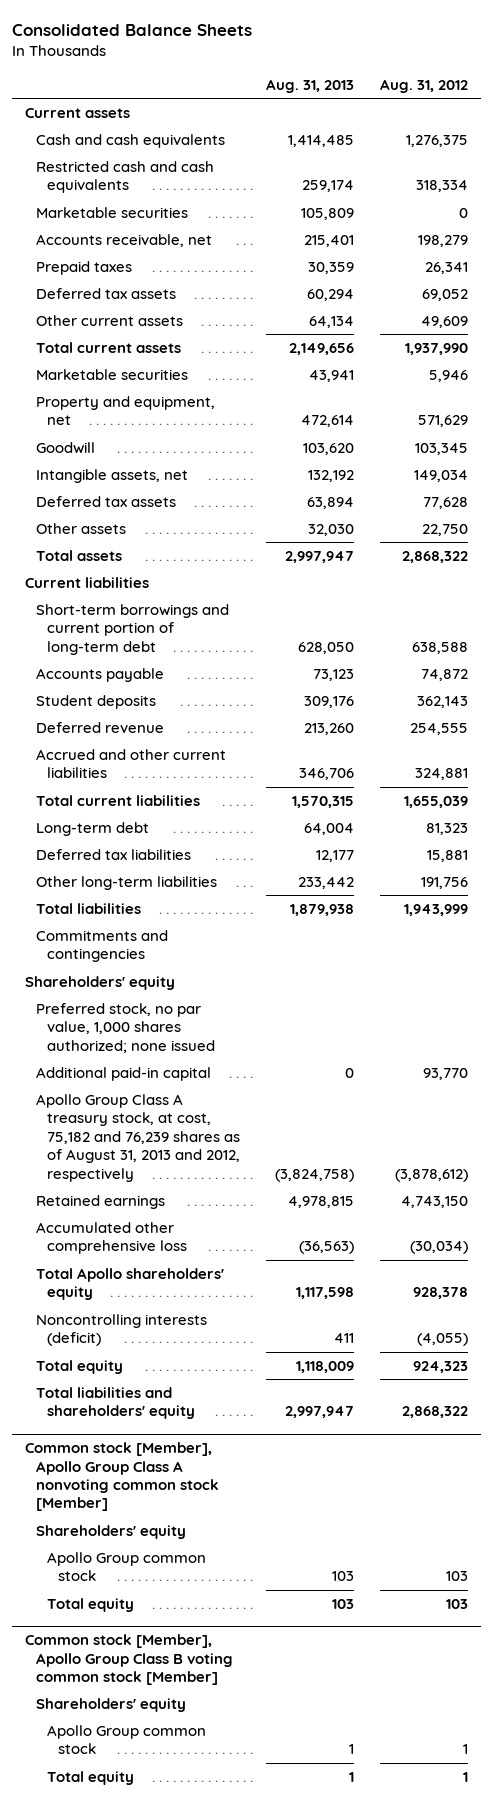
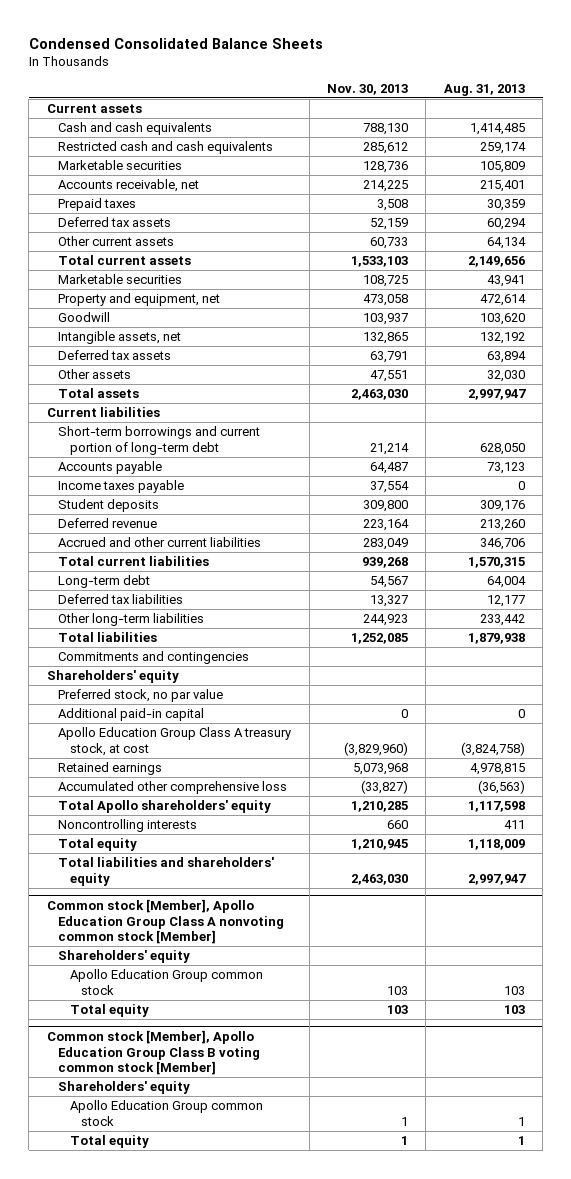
[12,23,253,36] Consolidated Balance Sheets -> [28,37,323,49] Condensed Consolidated Balance Sheets
[380,78,469,93] Aug. 31, 2012 -> none
none -> [326,83,408,95] Nov. 30, 2013
none -> [58,480,185,494] Income taxes payable
[36,1002,216,1053] Preferred stock, no par value, 1,000 shares authorized; none issued -> [58,689,224,703] Preferred stock, no par value
[36,1093,241,1182] Apollo Group Class A treasury stock, at cost, 75,182 and 76,239 shares as of August 31, 2013 and 2012, respectively -> [58,727,292,756] Apollo Education Group Class A treasury stock, at cost
[36,1313,208,1347] Noncontrolling interests (deficit) -> [58,819,198,833] Noncontrolling interests
[25,1442,220,1512] Common stock [Member], Apollo Group Class A nonvoting common stock [Member] -> [46,898,285,945] Common stock [Member], Apollo Education Group Class A nonvoting common stock [Member]
[47,1551,207,1582] Apollo Group common stock -> [69,969,263,995] Apollo Education Group common stock
[25,1634,234,1685] Common stock [Member], Apollo Group Class B voting common stock [Member] -> [46,1029,261,1076] Common stock [Member], Apollo Education Group Class B voting common stock [Member]
[47,1724,207,1755] Apollo Group common stock -> [69,1100,263,1126] Apollo Education Group common stock

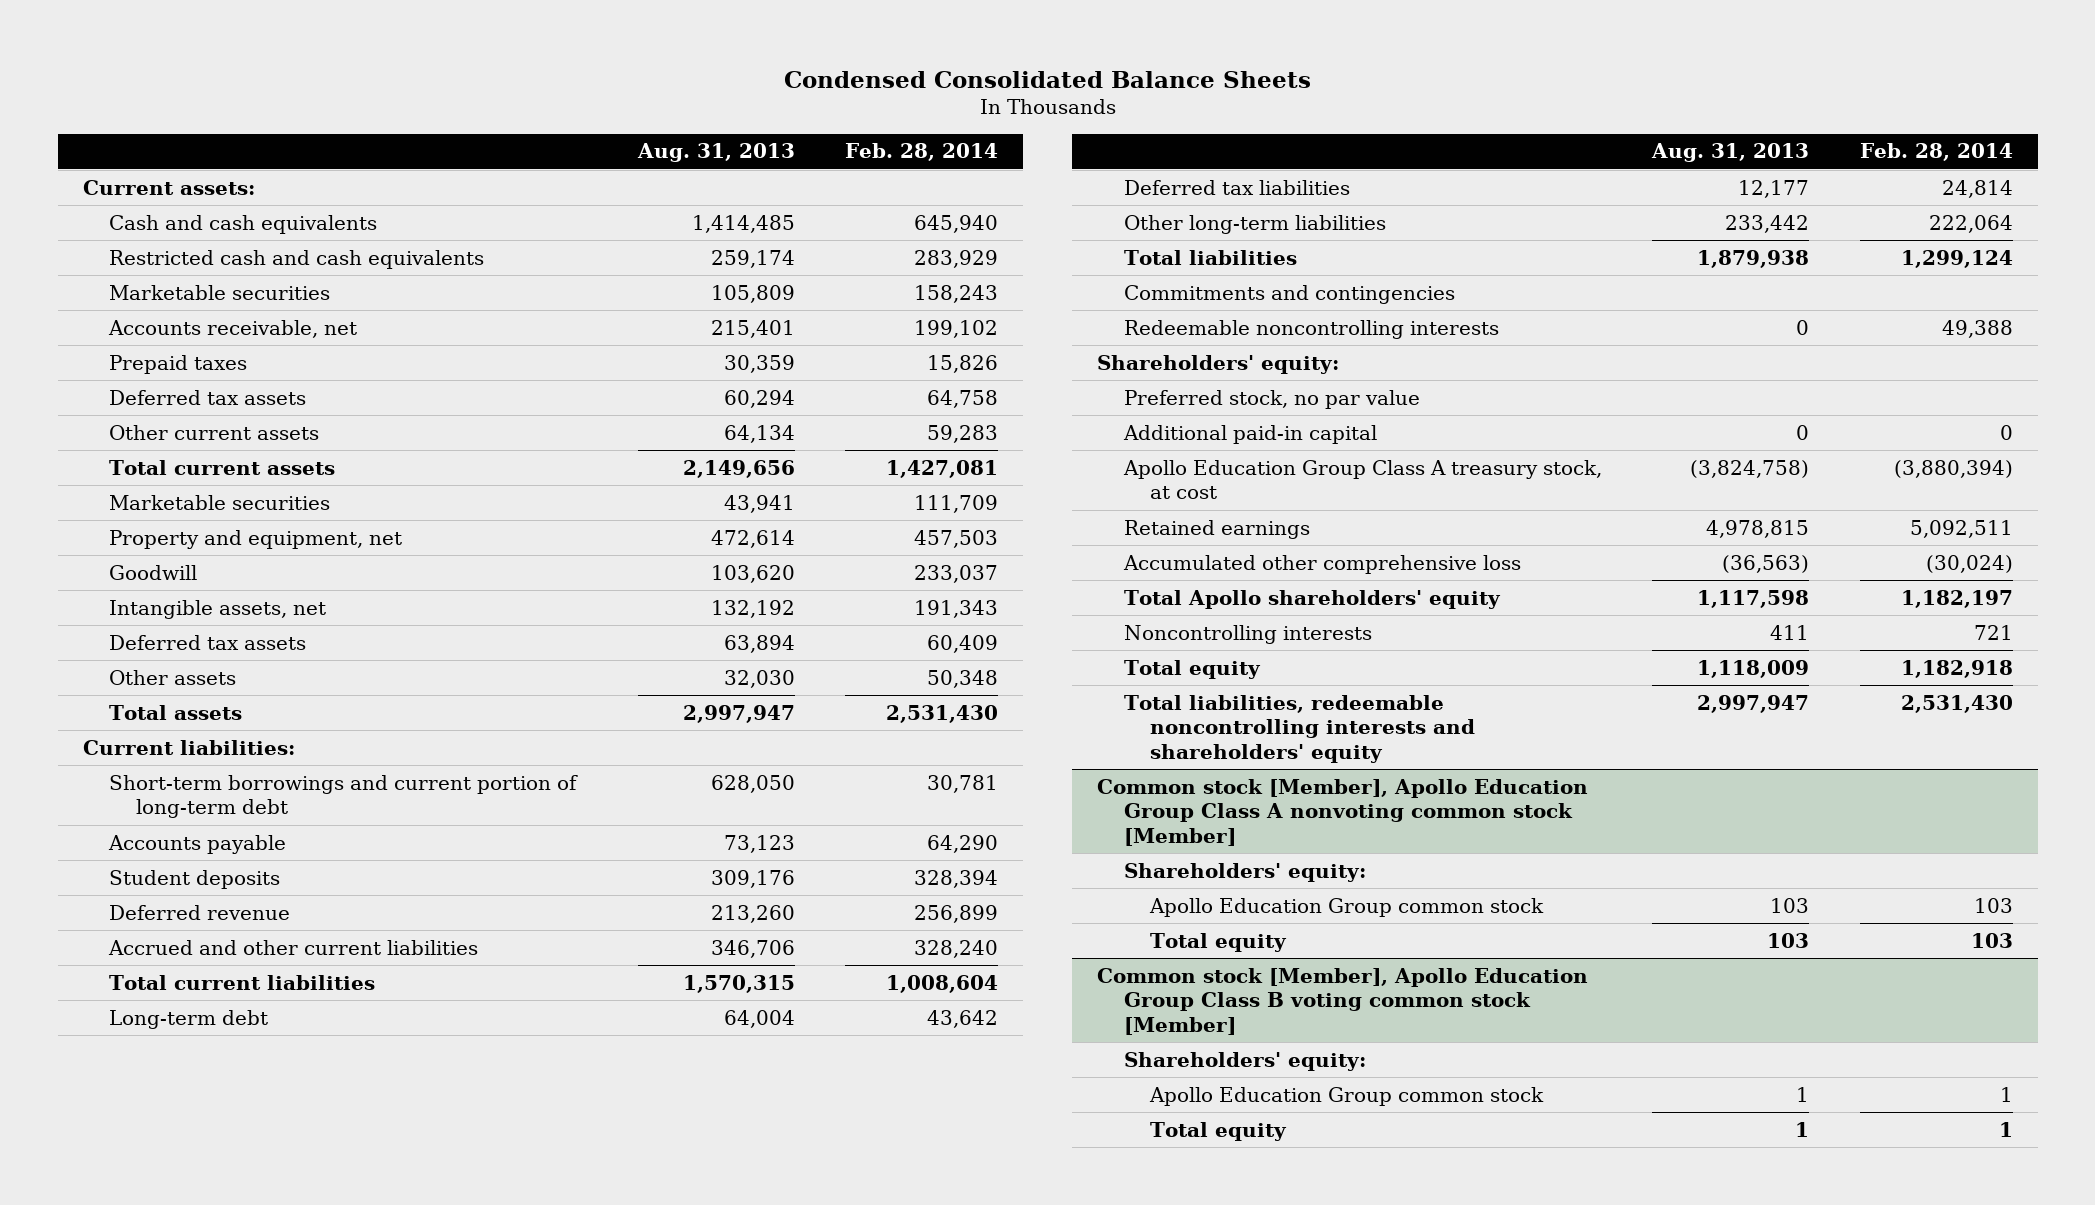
[326,83,408,95] Nov. 30, 2013 -> none
none -> [845,143,999,162] Feb. 28, 2014
[46,104,142,114] Current assets -> [82,179,255,195] Current assets:
[46,407,160,418] Current liabilities -> [82,739,295,755] Current liabilities:
[58,480,185,494] Income taxes payable -> none
none -> [1123,319,1499,339] Redeemable noncontrolling interests
[46,670,179,684] Shareholders' equity -> [1097,354,1340,374] Shareholders' equity:
[58,857,275,886] Total liabilities and shareholders' equity -> [1123,694,1476,763] Total liabilities, redeemable noncontrolling interests and shareholders' equity
[58,950,191,964] Shareholders' equity -> [1123,862,1366,882] Shareholders' equity:
[58,1081,191,1095] Shareholders' equity -> [1123,1051,1366,1071] Shareholders' equity:

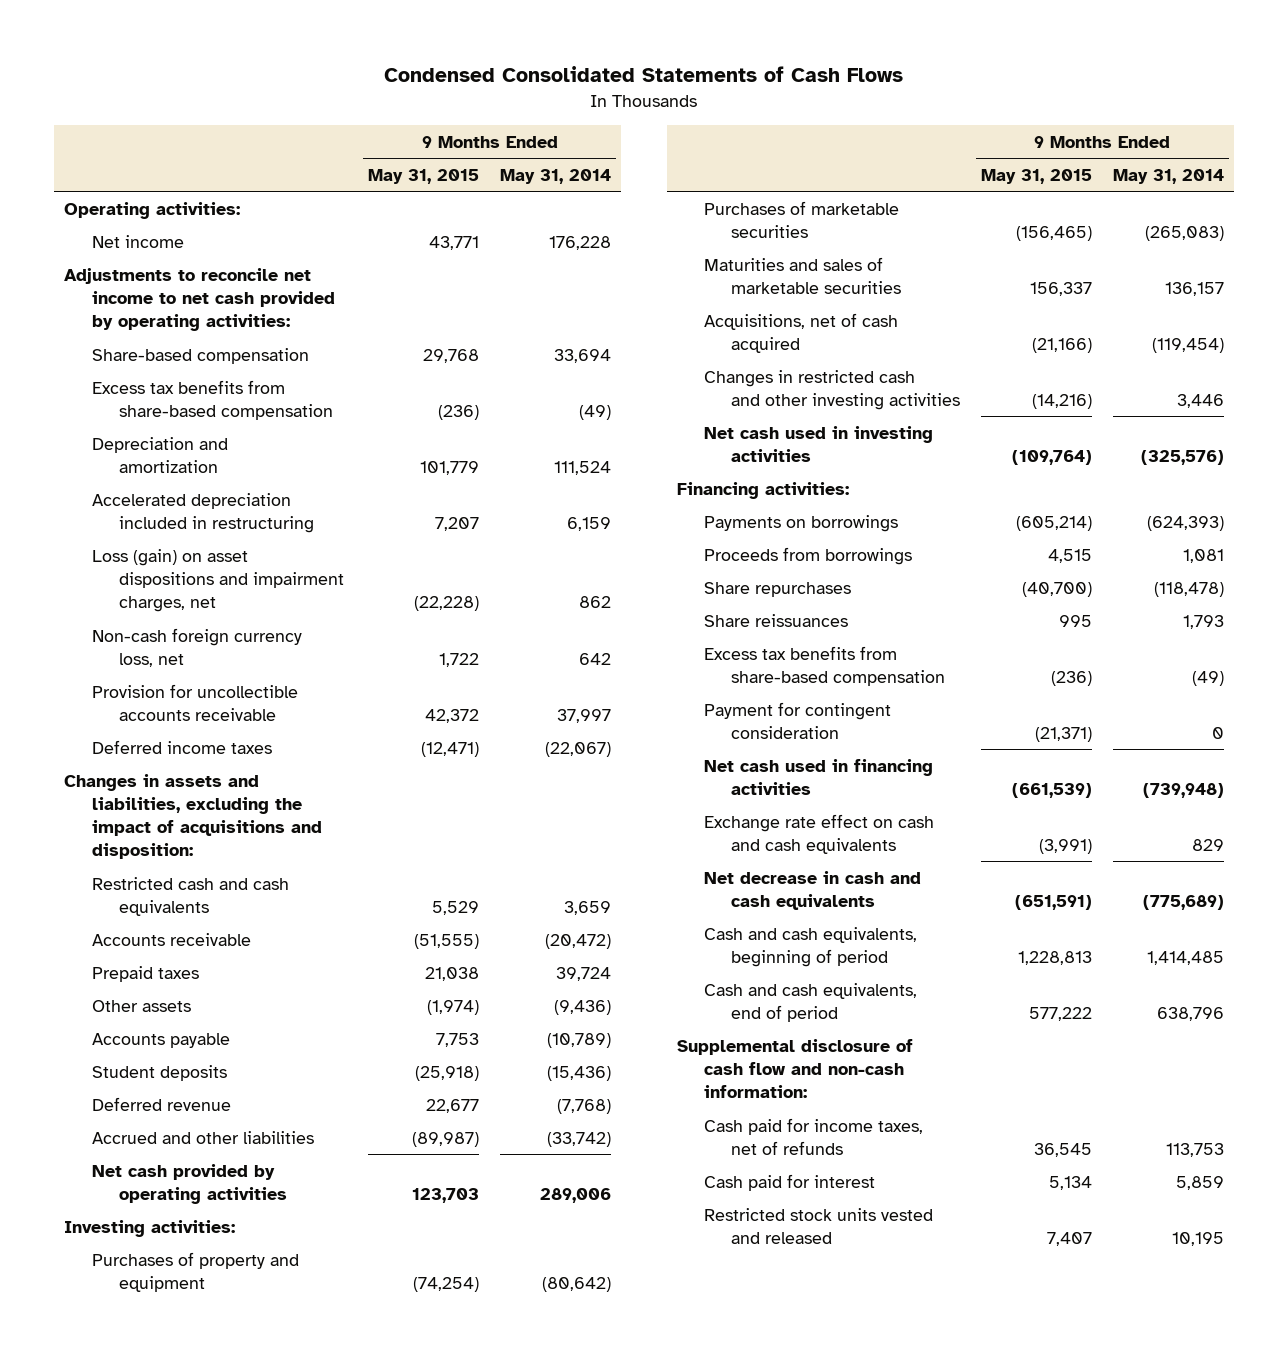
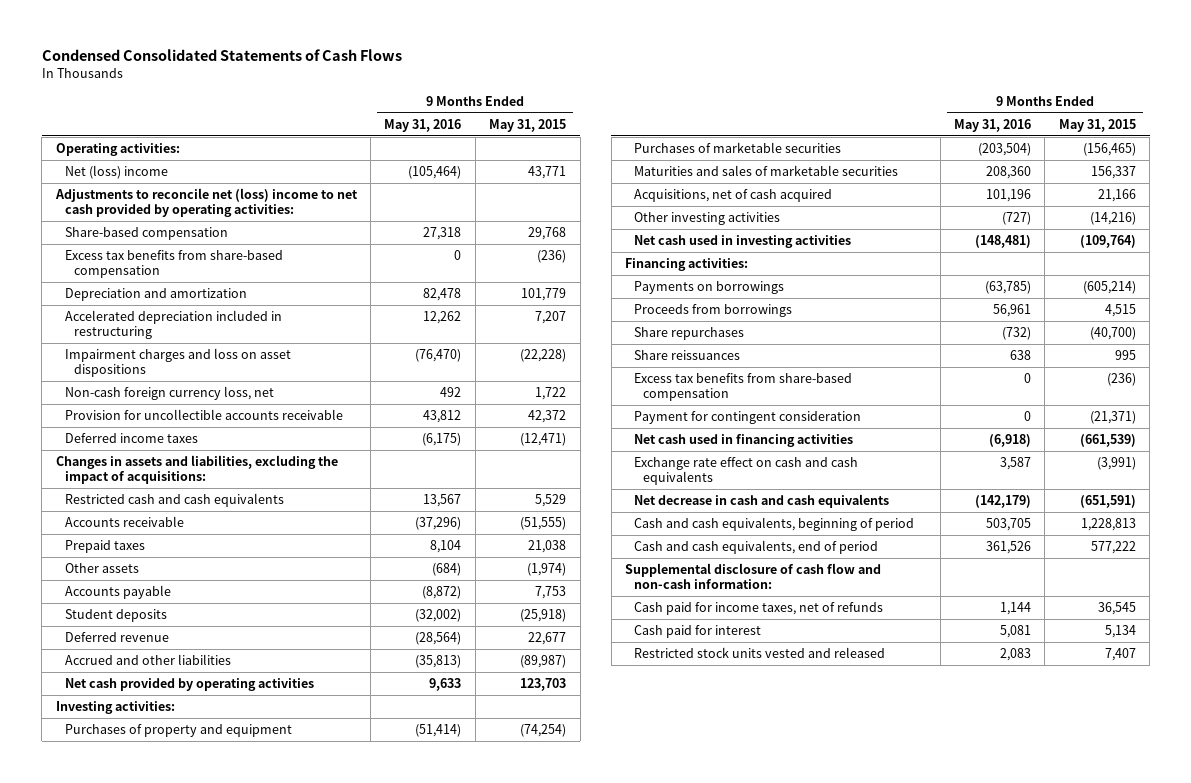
[499,168,611,184] May 31, 2014 -> none
none -> [384,118,462,132] May 31, 2016
[91,234,184,248] Net income -> [64,164,168,179] Net (loss) income
[64,267,335,332] Adjustments to reconcile net income to net cash provided by operating activities: -> [54,187,358,218] Adjustments to reconcile net (loss) income to net cash provided by operating activities:
[91,548,344,613] Loss (gain) on asset dispositions and impairment charges, net -> [64,347,291,378] Impairment charges and loss on asset dispositions
[64,773,322,860] Changes in assets and liabilities, excluding the impact of acquisitions and disposition: -> [55,454,338,485] Changes in assets and liabilities, excluding the impact of acquisitions:
[1031,337,1092,353] (21,166) -> [1097,188,1136,202] 21,166
[704,369,961,410] Changes in restricted cash and other investing activities -> [634,211,781,225] Other investing activities

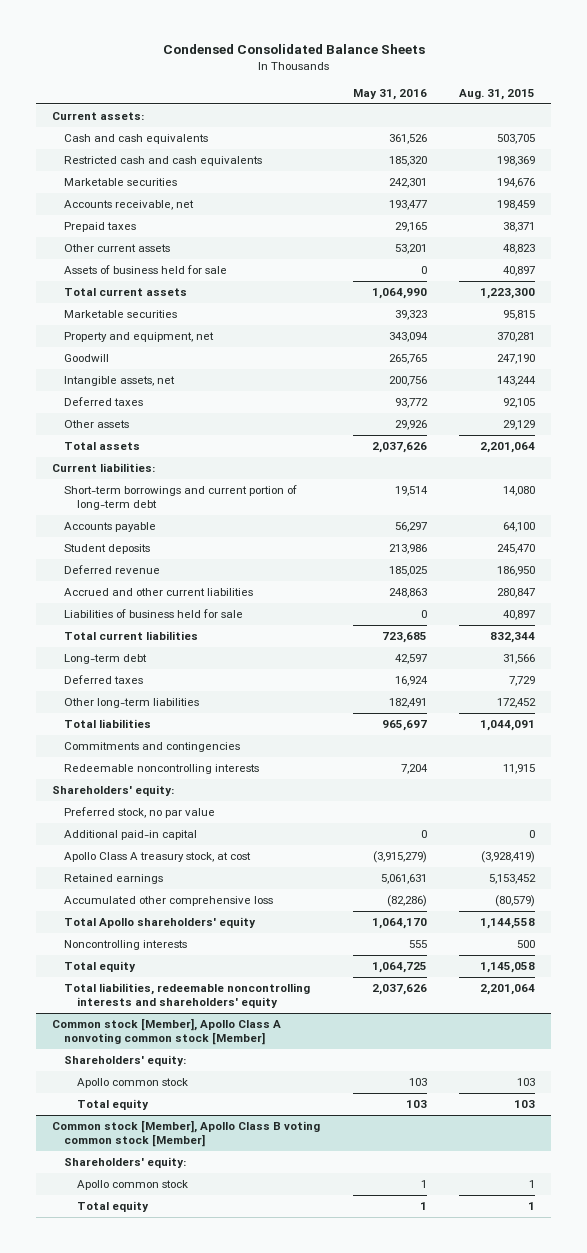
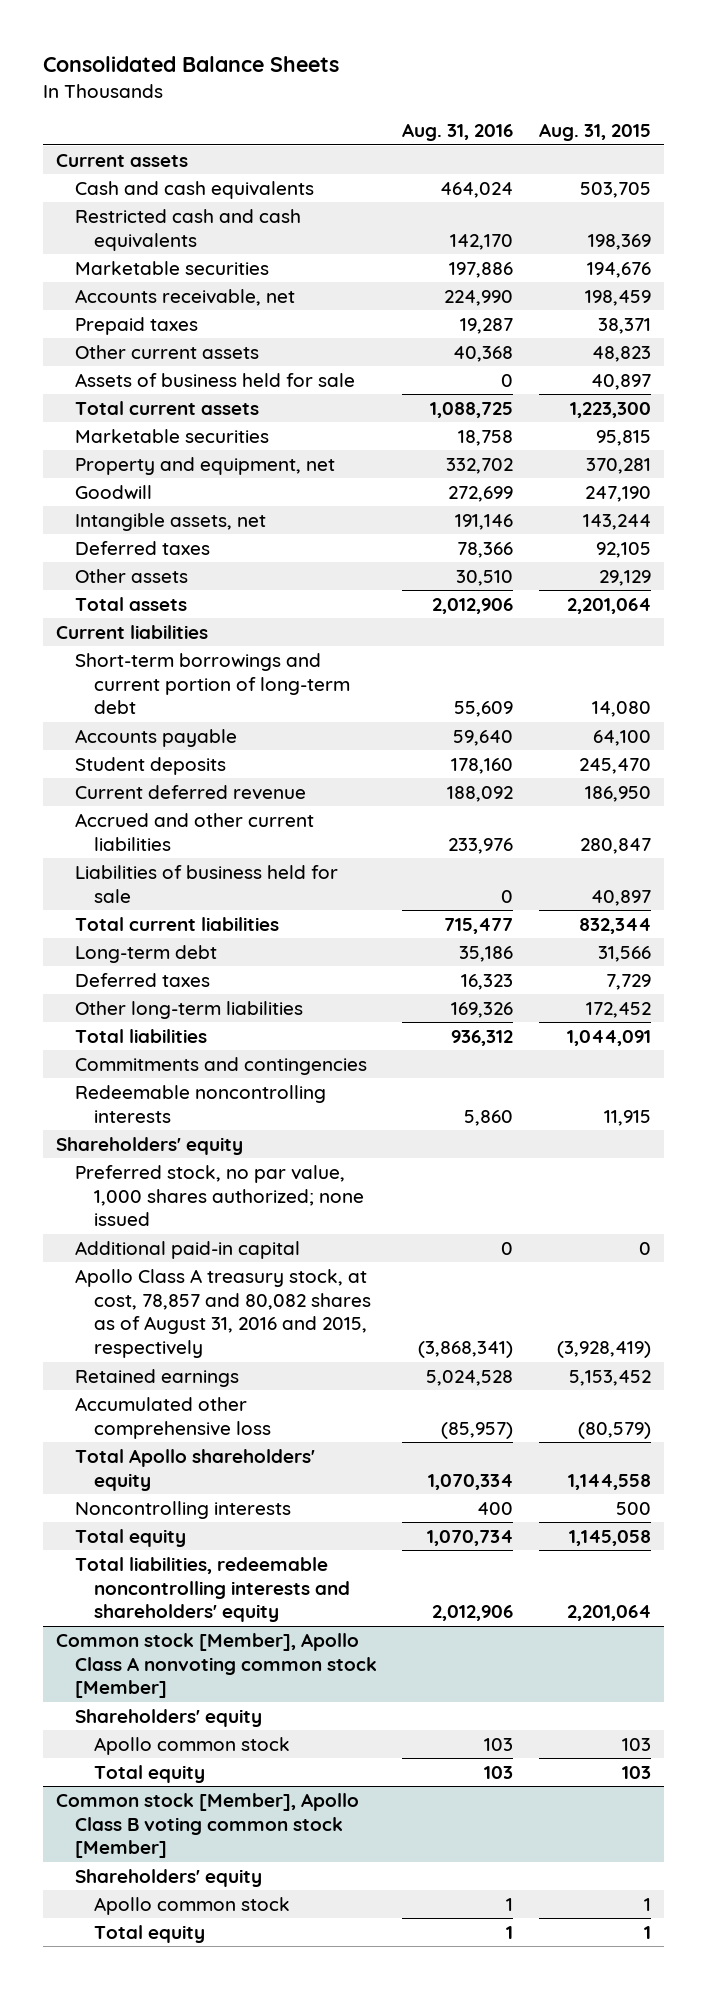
[162,44,425,55] Condensed Consolidated Balance Sheets -> [42,56,339,73] Consolidated Balance Sheets
[352,89,427,101] May 31, 2016 -> none
none -> [402,123,514,142] Aug. 31, 2016
[52,112,145,121] Current assets: -> [55,153,188,167] Current assets
[52,463,156,473] Current liabilities: -> [55,624,208,639] Current liabilities
[64,565,161,575] Deferred revenue -> [74,784,306,800] Current deferred revenue
[52,785,175,797] Shareholders' equity: -> [55,1136,243,1155] Shareholders' equity
[64,807,216,819] Preferred stock, no par value -> [74,1164,364,1227] Preferred stock, no par value, 1,000 shares authorized; none issued
[64,852,252,863] Apollo Class A treasury stock, at cost -> [74,1268,371,1359] Apollo Class A treasury stock, at cost, 78,857 and 80,082 shares as of August 31, 2016 and 2015, respectively
[64,1055,187,1067] Shareholders' equity: -> [74,1708,262,1727] Shareholders' equity
[64,1157,187,1169] Shareholders' equity: -> [74,1868,262,1887] Shareholders' equity

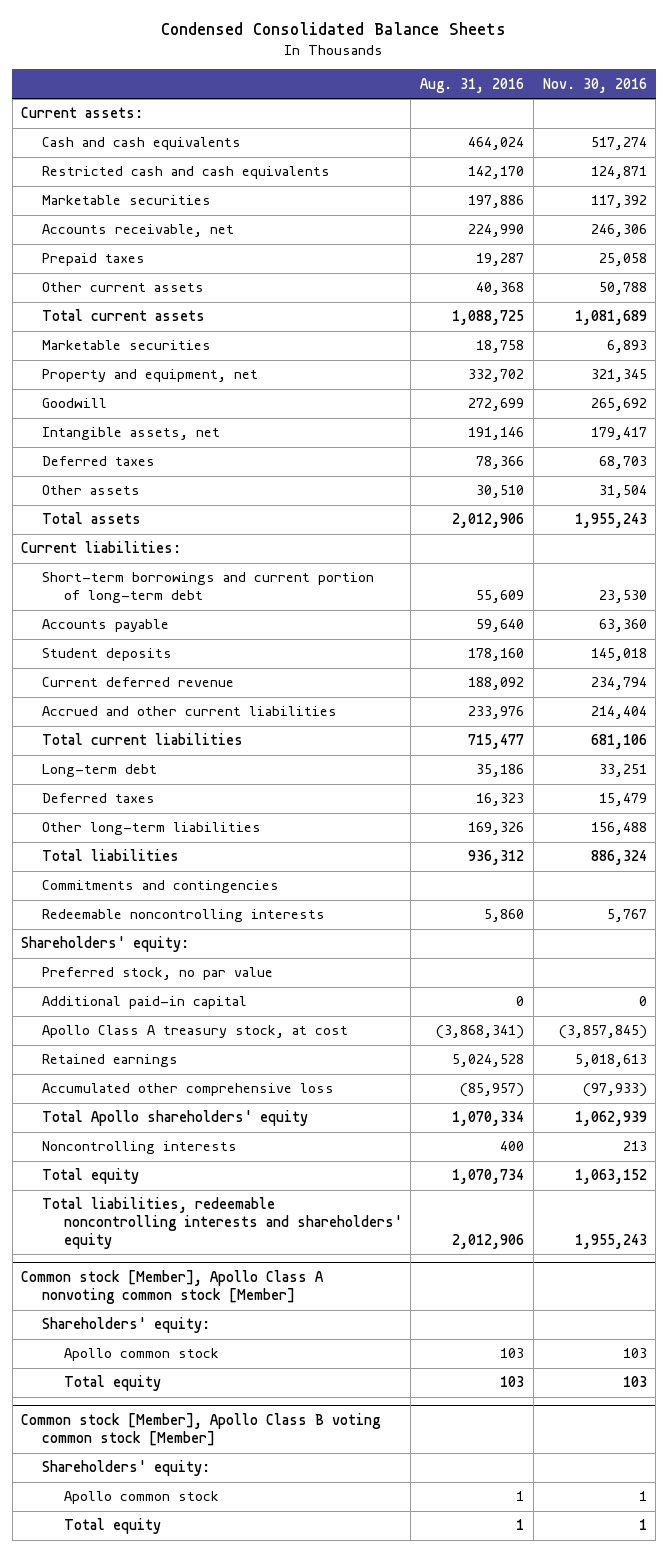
[42,56,339,73] Consolidated Balance Sheets -> [160,21,506,35] Condensed Consolidated Balance Sheets
[539,123,652,142] Aug. 31, 2015 -> none
none -> [542,77,647,93] Nov. 30, 2016
[55,153,188,167] Current assets -> [21,107,144,119] Current assets:
[74,372,355,387] Assets of business held for sale -> none
[55,624,208,639] Current liabilities -> [21,541,182,554] Current liabilities:
[74,864,338,903] Liabilities of business held for sale -> none
[55,1136,243,1155] Shareholders' equity -> [21,936,190,953] Shareholders' equity:
[74,1164,364,1227] Preferred stock, no par value, 1,000 shares authorized; none issued -> [42,967,274,981] Preferred stock, no par value
[74,1268,371,1359] Apollo Class A treasury stock, at cost, 78,857 and 80,082 shares as of August 31, 2016 and 2015, respectively -> [42,1025,349,1039] Apollo Class A treasury stock, at cost
[74,1708,262,1727] Shareholders' equity -> [42,1317,211,1334] Shareholders' equity:
[74,1868,262,1887] Shareholders' equity -> [42,1460,211,1477] Shareholders' equity:

